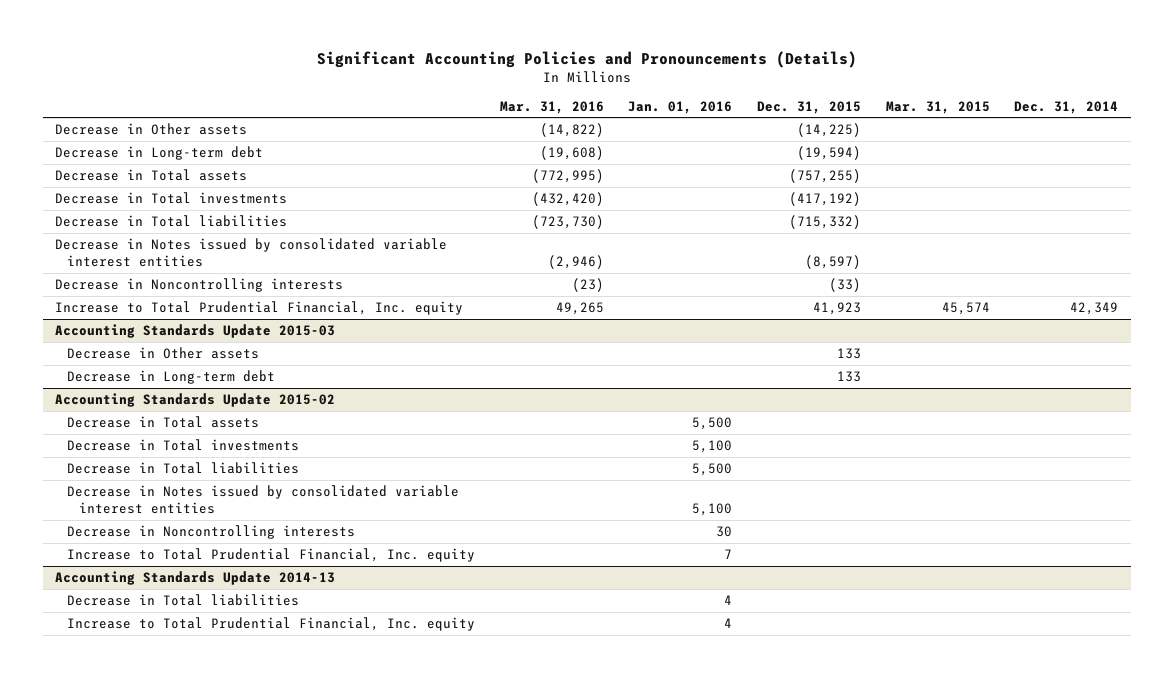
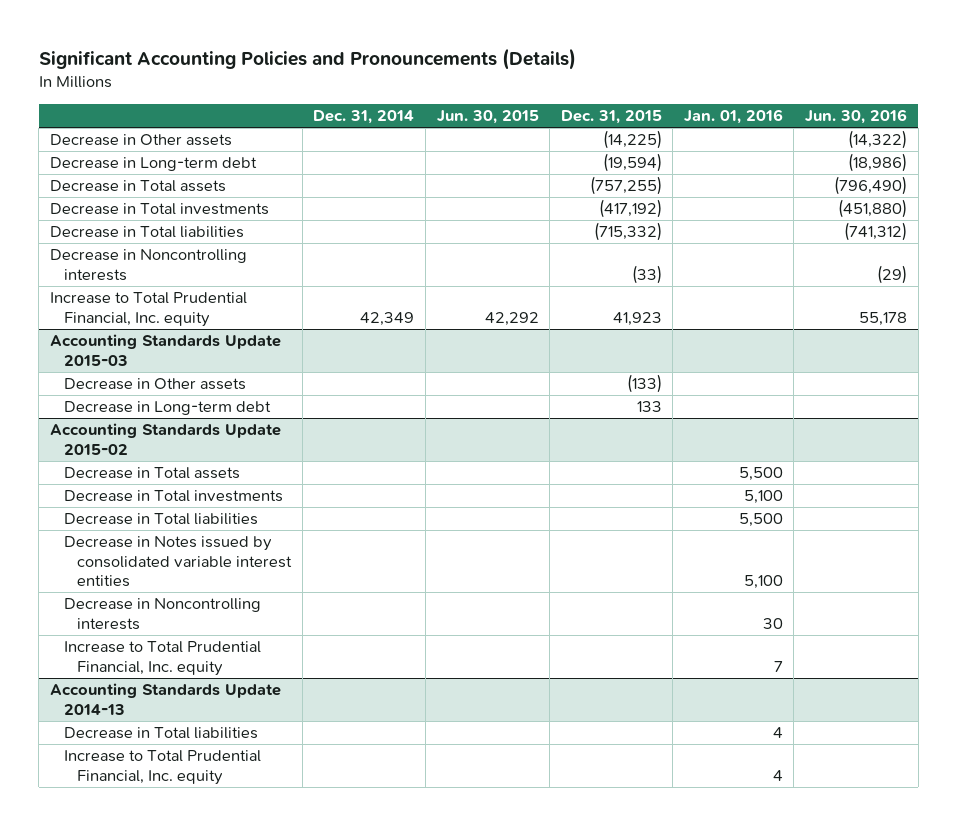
[499,100,604,114] Mar. 31, 2016 -> none
[885,100,990,114] Mar. 31, 2015 -> none
none -> [436,110,539,125] Jun. 30, 2015
none -> [804,109,907,125] Jun. 30, 2016
[55,237,448,268] Decrease in Notes issued by consolidated variable interest entities -> none
[837,347,862,359] 133 -> [626,374,662,394] (133)

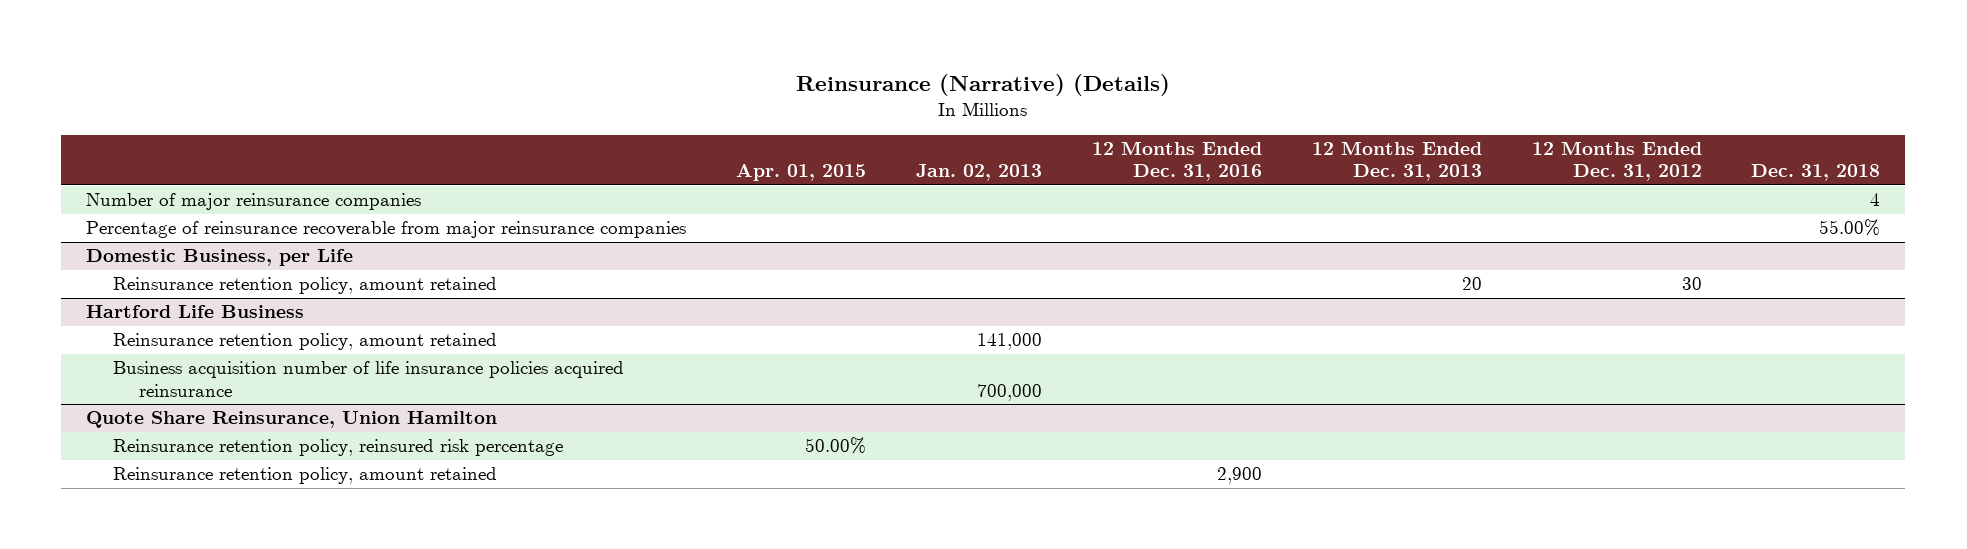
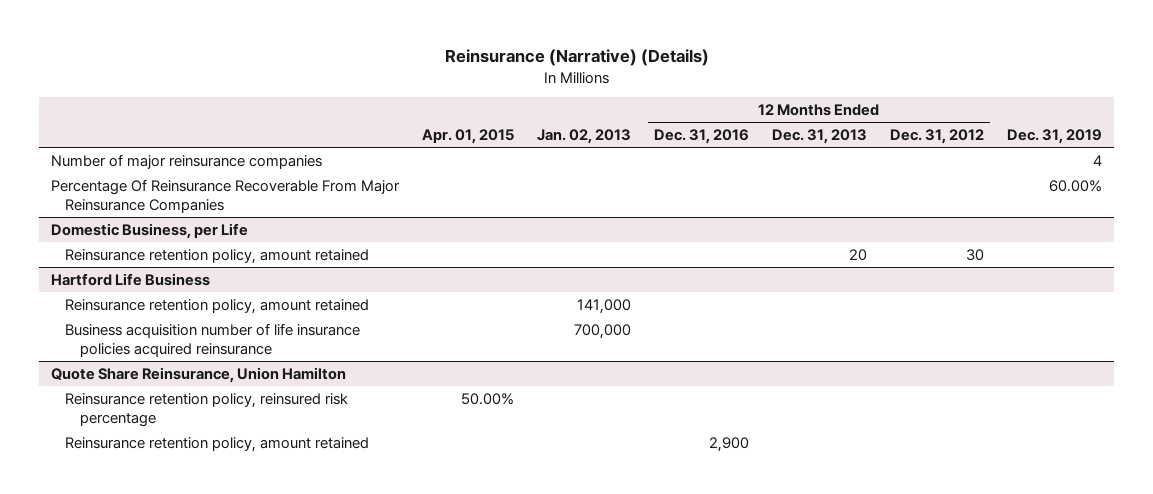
[1751,164,1881,182] Dec. 31, 2018 -> none
none -> [1007,128,1103,144] Dec. 31, 2019
[86,221,687,239] Percentage of reinsurance recoverable from major reinsurance companies -> [50,178,400,213] Percentage Of Reinsurance Recoverable From Major Reinsurance Companies

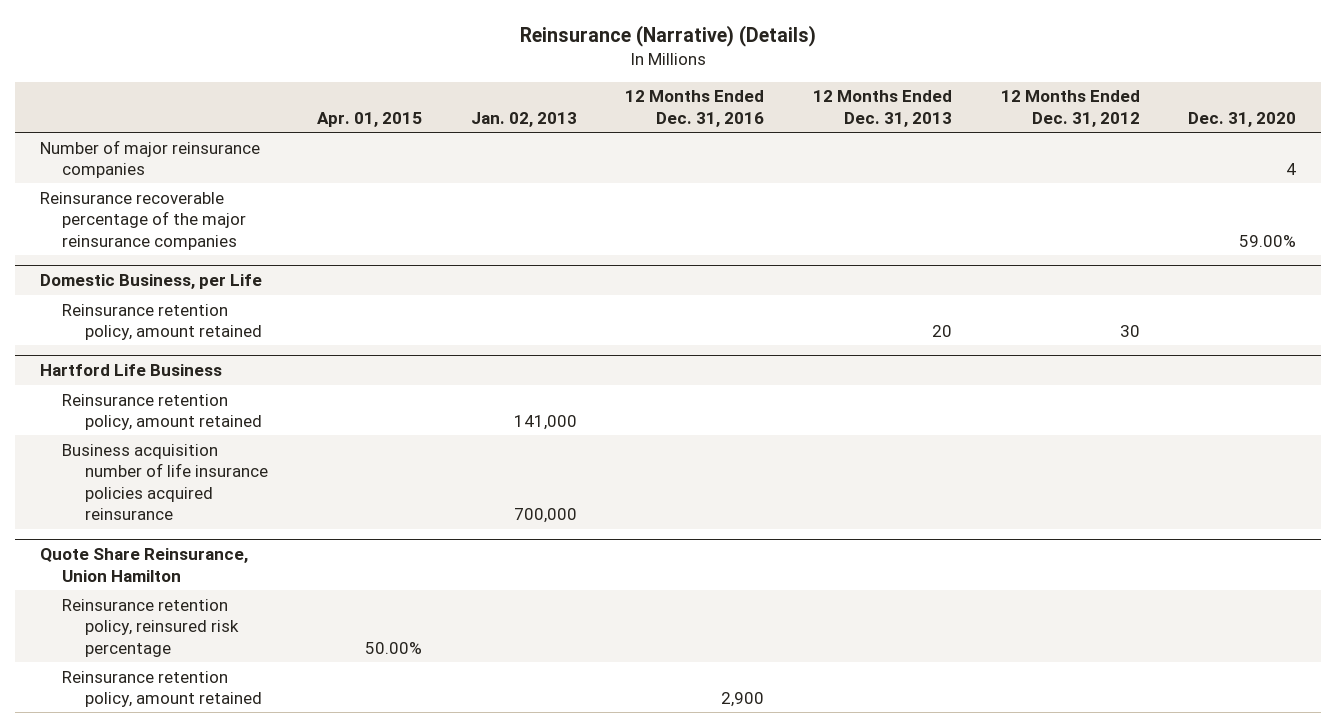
[1007,128,1103,144] Dec. 31, 2019 -> none
none -> [1188,111,1297,127] Dec. 31, 2020
[50,178,400,213] Percentage Of Reinsurance Recoverable From Major Reinsurance Companies -> [39,191,247,250] Reinsurance recoverable percentage of the major reinsurance companies

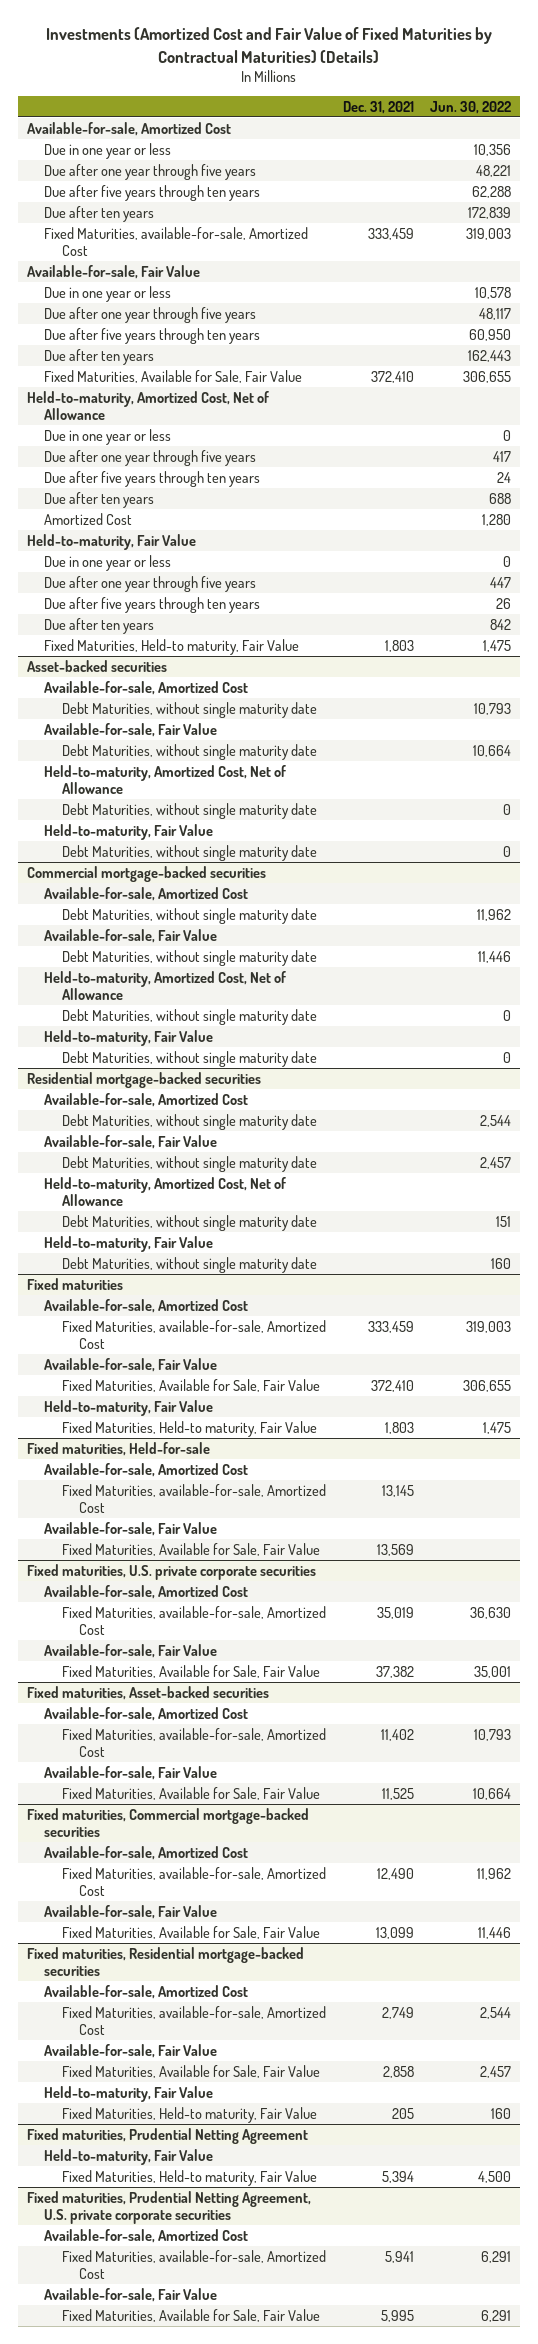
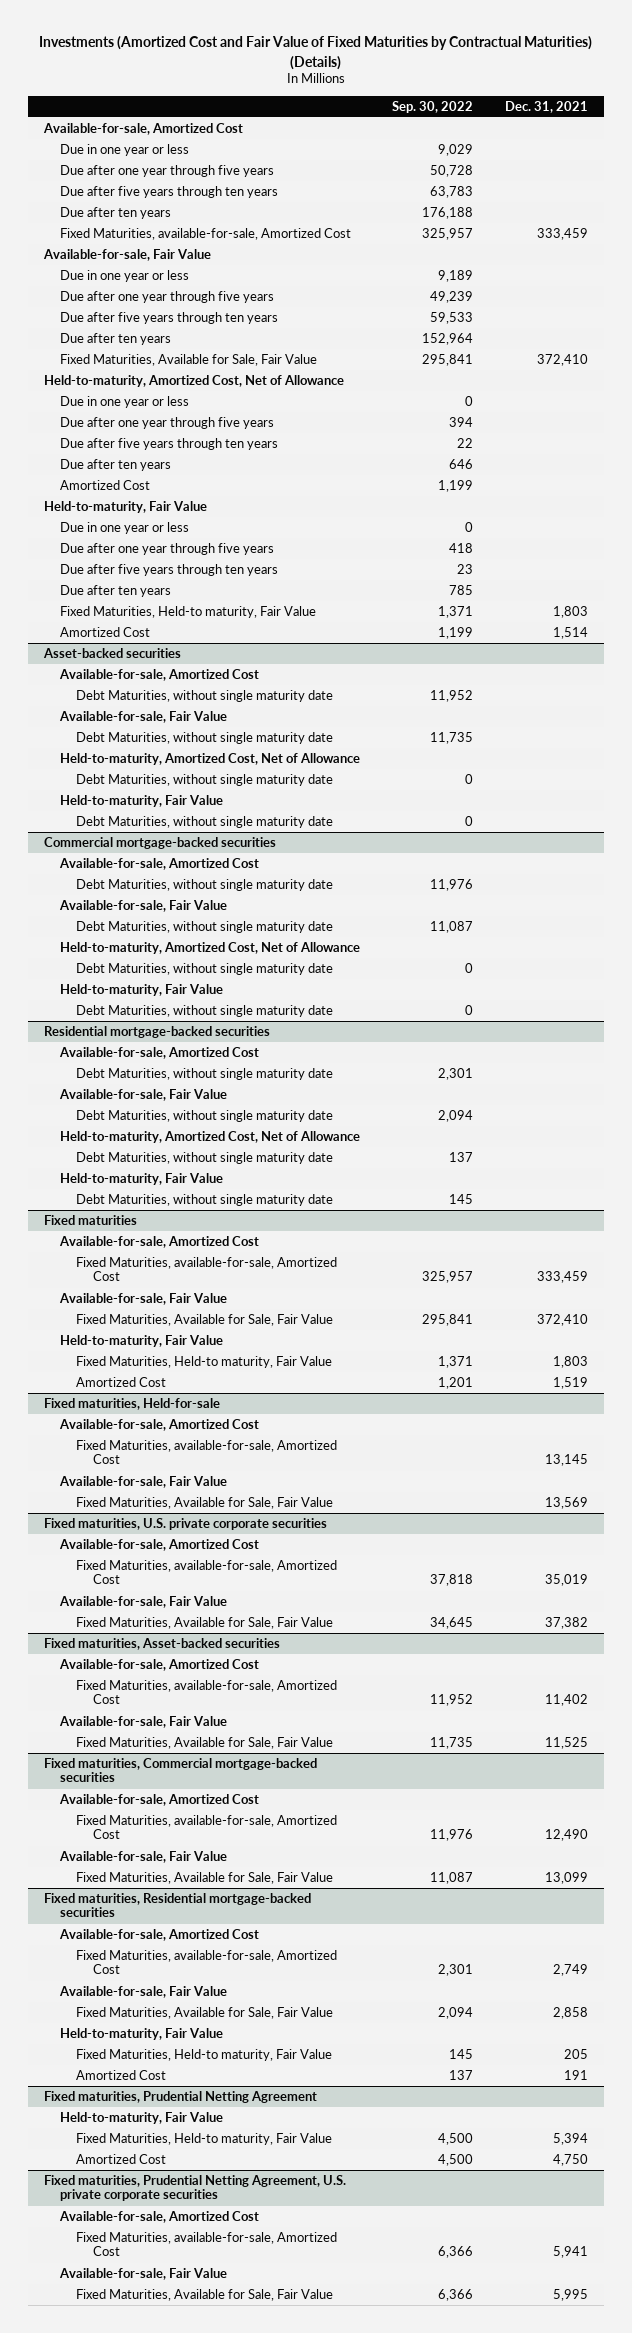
[430,100,512,114] Jun. 30, 2022 -> none
none -> [392,100,474,113] Sep. 30, 2022
none -> [60,627,151,638] Amortized Cost
none -> [76,1377,167,1388] Amortized Cost
none -> [76,2070,167,2081] Amortized Cost
none -> [76,2154,167,2165] Amortized Cost

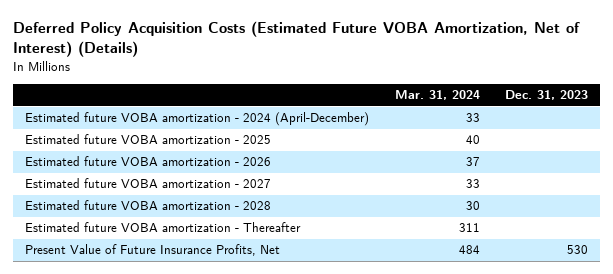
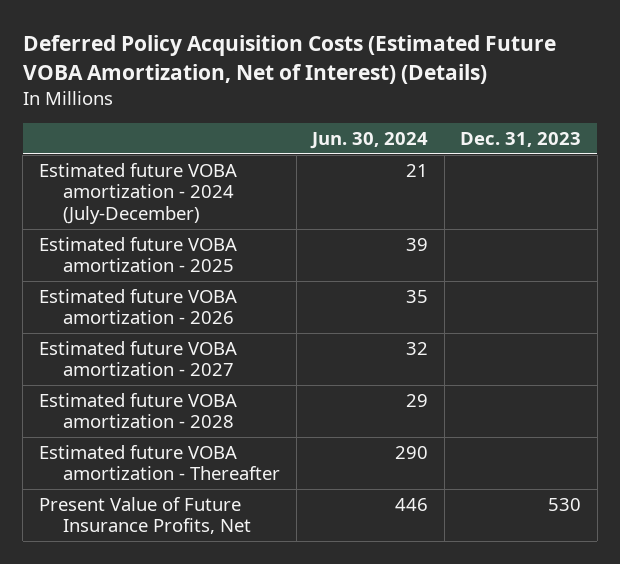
[394,90,480,101] Mar. 31, 2024 -> none
none -> [310,132,429,150] Jun. 30, 2024
[25,112,370,127] Estimated future VOBA amortization - 2024 (April-December) -> [38,162,237,224] Estimated future VOBA amortization - 2024 (July-December)

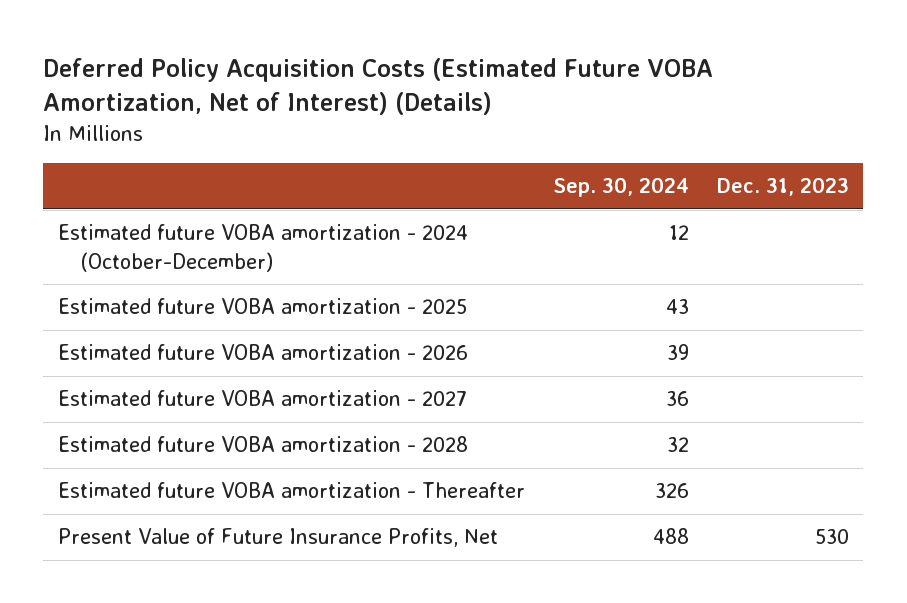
[310,132,429,150] Jun. 30, 2024 -> none
none -> [552,177,689,198] Sep. 30, 2024
[38,162,237,224] Estimated future VOBA amortization - 2024 (July-December) -> [57,224,468,272] Estimated future VOBA amortization - 2024 (October-December)

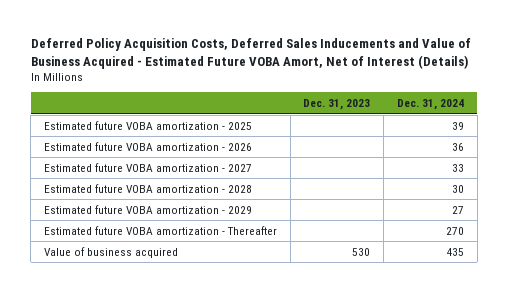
[43,58,714,116] Deferred Policy Acquisition Costs (Estimated Future VOBA Amortization, Net of Interest) (Details) -> [30,38,471,69] Deferred Policy Acquisition Costs, Deferred Sales Inducements and Value of Business Acquired - Estimated Future VOBA Amort, Net of Interest (Details)
[552,177,689,198] Sep. 30, 2024 -> none
none -> [396,98,464,110] Dec. 31, 2024
[57,224,468,272] Estimated future VOBA amortization - 2024 (October-December) -> none
none -> [44,204,253,214] Estimated future VOBA amortization - 2029
[57,528,498,548] Present Value of Future Insurance Profits, Net -> [44,246,179,258] Value of business acquired

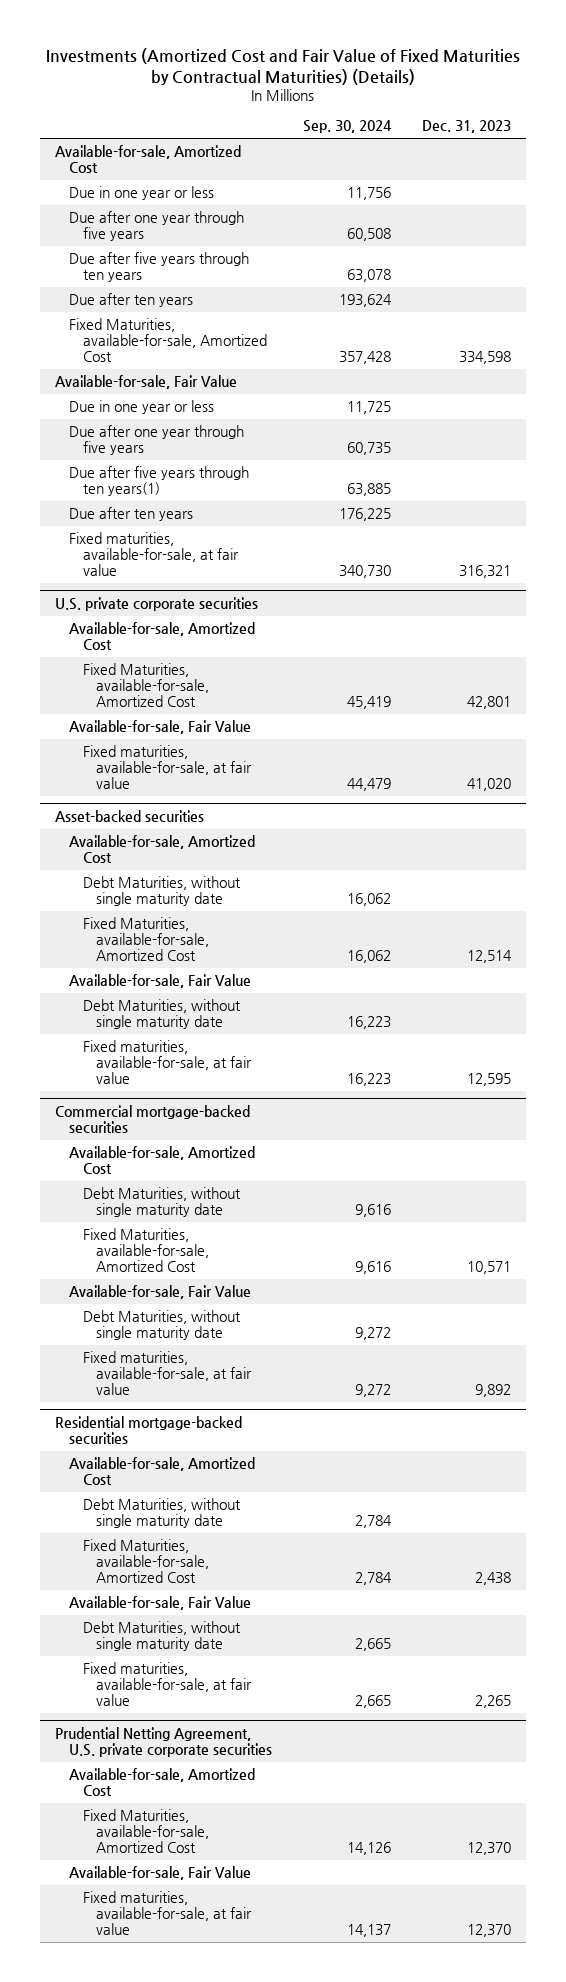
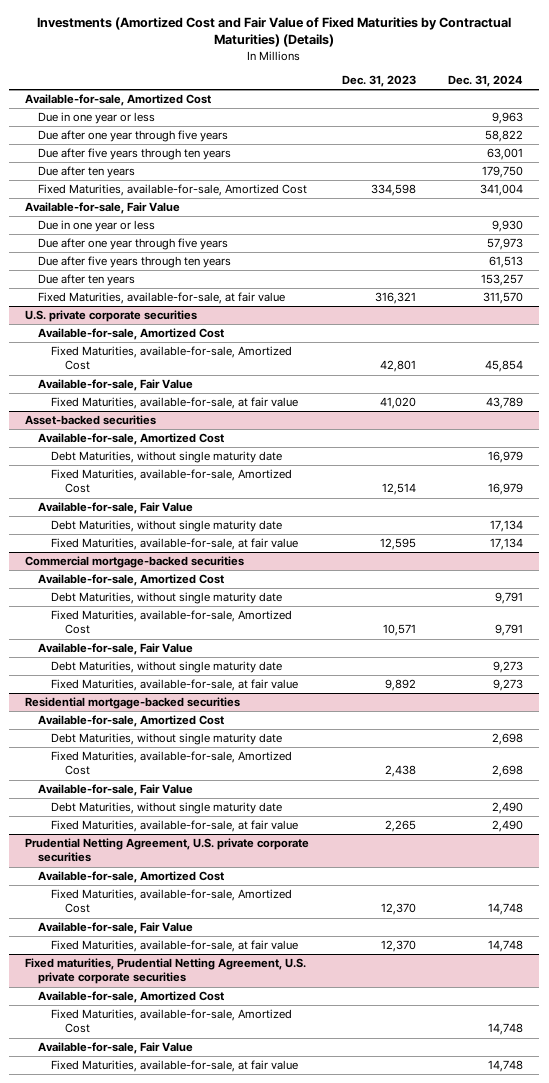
[302,120,392,134] Sep. 30, 2024 -> none
none -> [448,75,524,88] Dec. 31, 2024
[69,466,250,497] Due after five years through ten years(1) -> [38,256,232,269] Due after five years through ten years
[69,532,239,577] Fixed maturities, available-for-sale, at fair value -> [38,292,286,305] Fixed Maturities, available-for-sale, at fair value
[82,745,253,790] Fixed maturities, available-for-sale, at fair value -> [51,397,299,410] Fixed Maturities, available-for-sale, at fair value
[82,1040,253,1085] Fixed maturities, available-for-sale, at fair value -> [51,538,299,551] Fixed Maturities, available-for-sale, at fair value
[82,1351,253,1396] Fixed maturities, available-for-sale, at fair value -> [51,679,299,692] Fixed Maturities, available-for-sale, at fair value
[82,1662,253,1707] Fixed maturities, available-for-sale, at fair value -> [51,820,299,833] Fixed Maturities, available-for-sale, at fair value
[82,1891,253,1936] Fixed maturities, available-for-sale, at fair value -> [51,940,299,953] Fixed Maturities, available-for-sale, at fair value
none -> [25,958,307,985] Fixed maturities, Prudential Netting Agreement, U.S. private corporate securities
none -> [38,991,225,1004] Available-for-sale, Amortized Cost
none -> [51,1009,293,1034] Fixed Maturities, available-for-sale, Amortized Cost
none -> [38,1042,194,1055] Available-for-sale, Fair Value
none -> [51,1060,299,1073] Fixed Maturities, available-for-sale, at fair value

